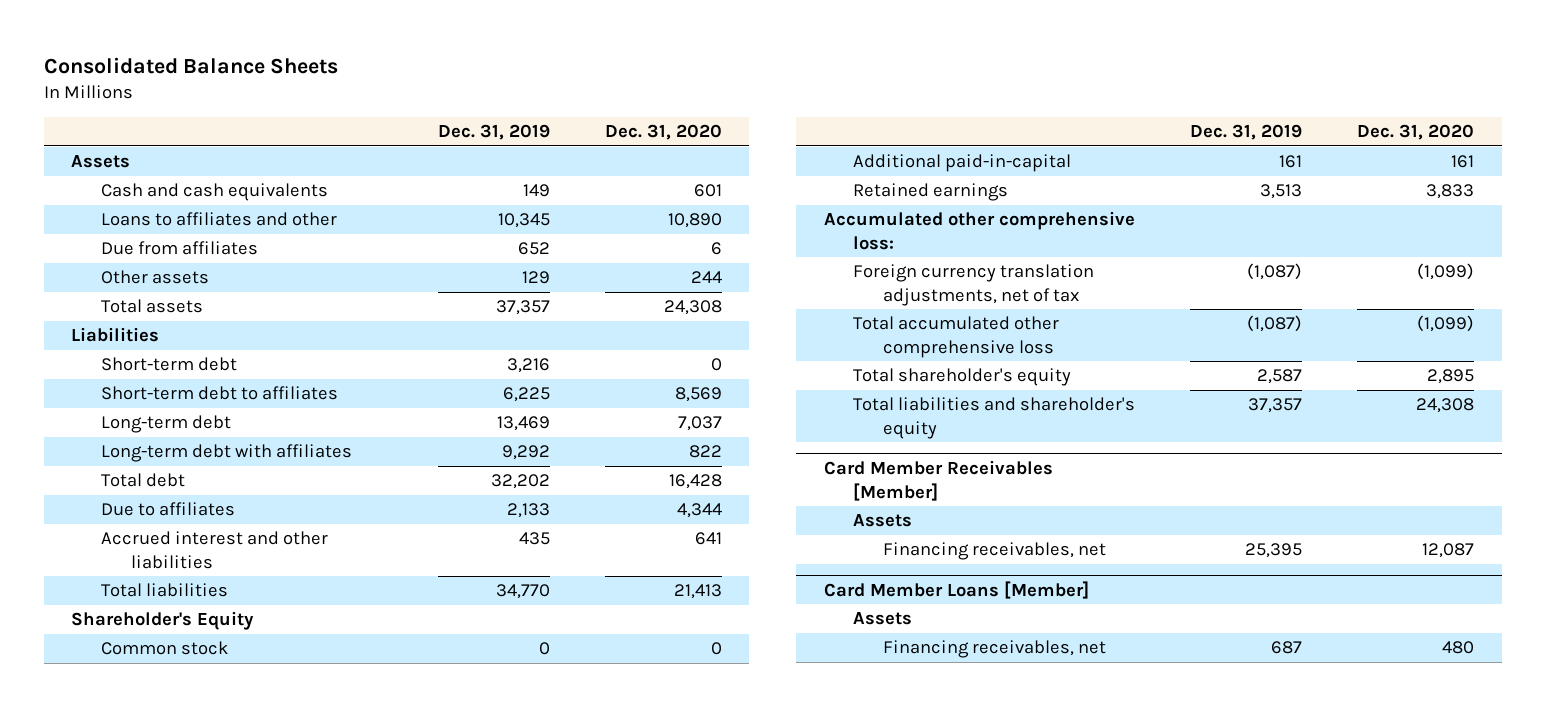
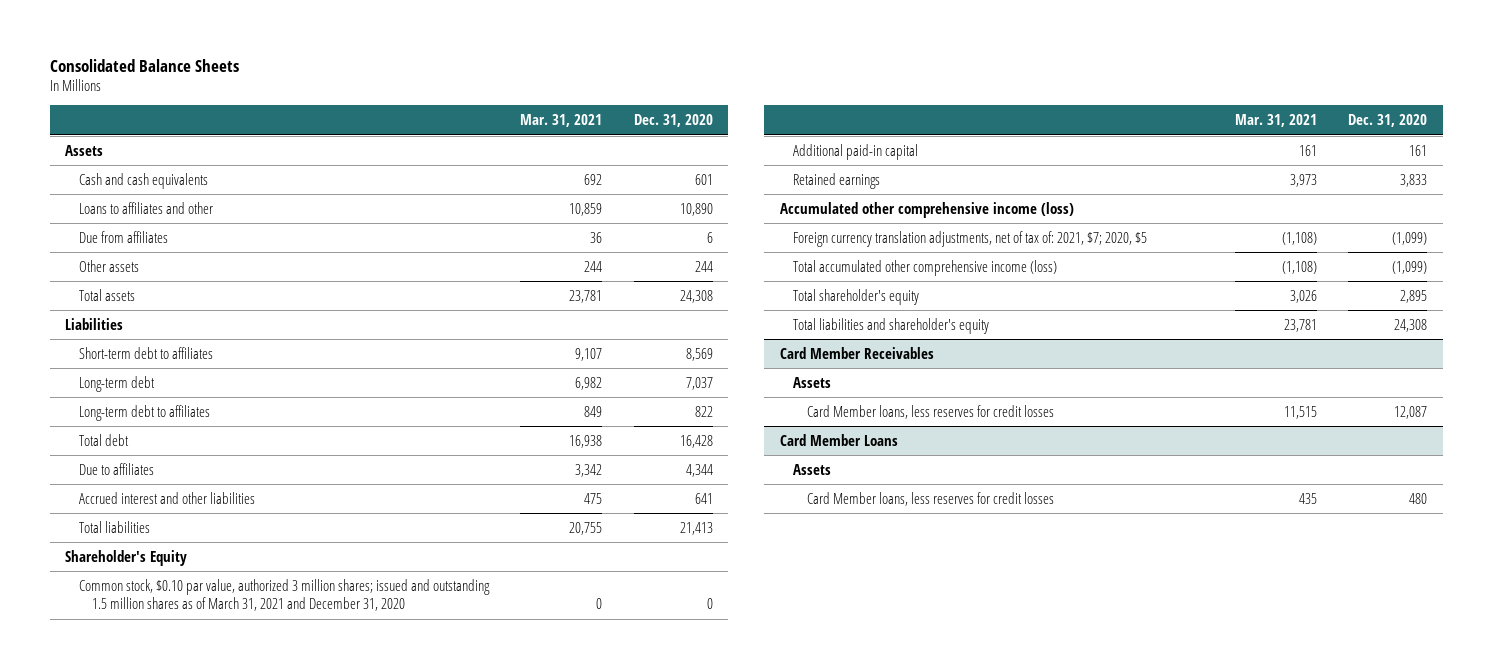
[437,124,550,141] Dec. 31, 2019 -> none
none -> [520,114,603,128] Mar. 31, 2021
[100,357,237,372] Short-term debt -> none
[100,444,352,463] Long-term debt with affiliates -> [78,404,210,421] Long-term debt to affiliates
[100,641,228,656] Common stock -> [78,578,490,611] Common stock, $0.10 par value, authorized 3 million shares; issued and outstanding 1.5 million shares as of March 31, 2021 and December 31, 2020
[853,154,1072,173] Additional paid-in-capital -> [793,143,919,160] Additional paid-in capital
[823,211,1135,250] Accumulated other comprehensive loss: -> [779,201,1074,218] Accumulated other comprehensive income (loss)
[853,264,1095,306] Foreign currency translation adjustments, net of tax -> [793,230,1148,247] Foreign currency translation adjustments, net of tax of: 2021, $7; 2020, $5
[853,316,1060,358] Total accumulated other comprehensive loss -> [793,259,1058,276] Total accumulated other comprehensive income (loss)
[823,460,1053,501] Card Member Receivables [Member] -> [779,346,934,359] Card Member Receivables
[882,542,1106,561] Financing receivables, net -> [806,404,1054,419] Card Member loans, less reserves for credit losses
[823,581,1089,600] Card Member Loans [Member] -> [779,433,898,446] Card Member Loans
[882,640,1106,659] Financing receivables, net -> [806,491,1054,506] Card Member loans, less reserves for credit losses

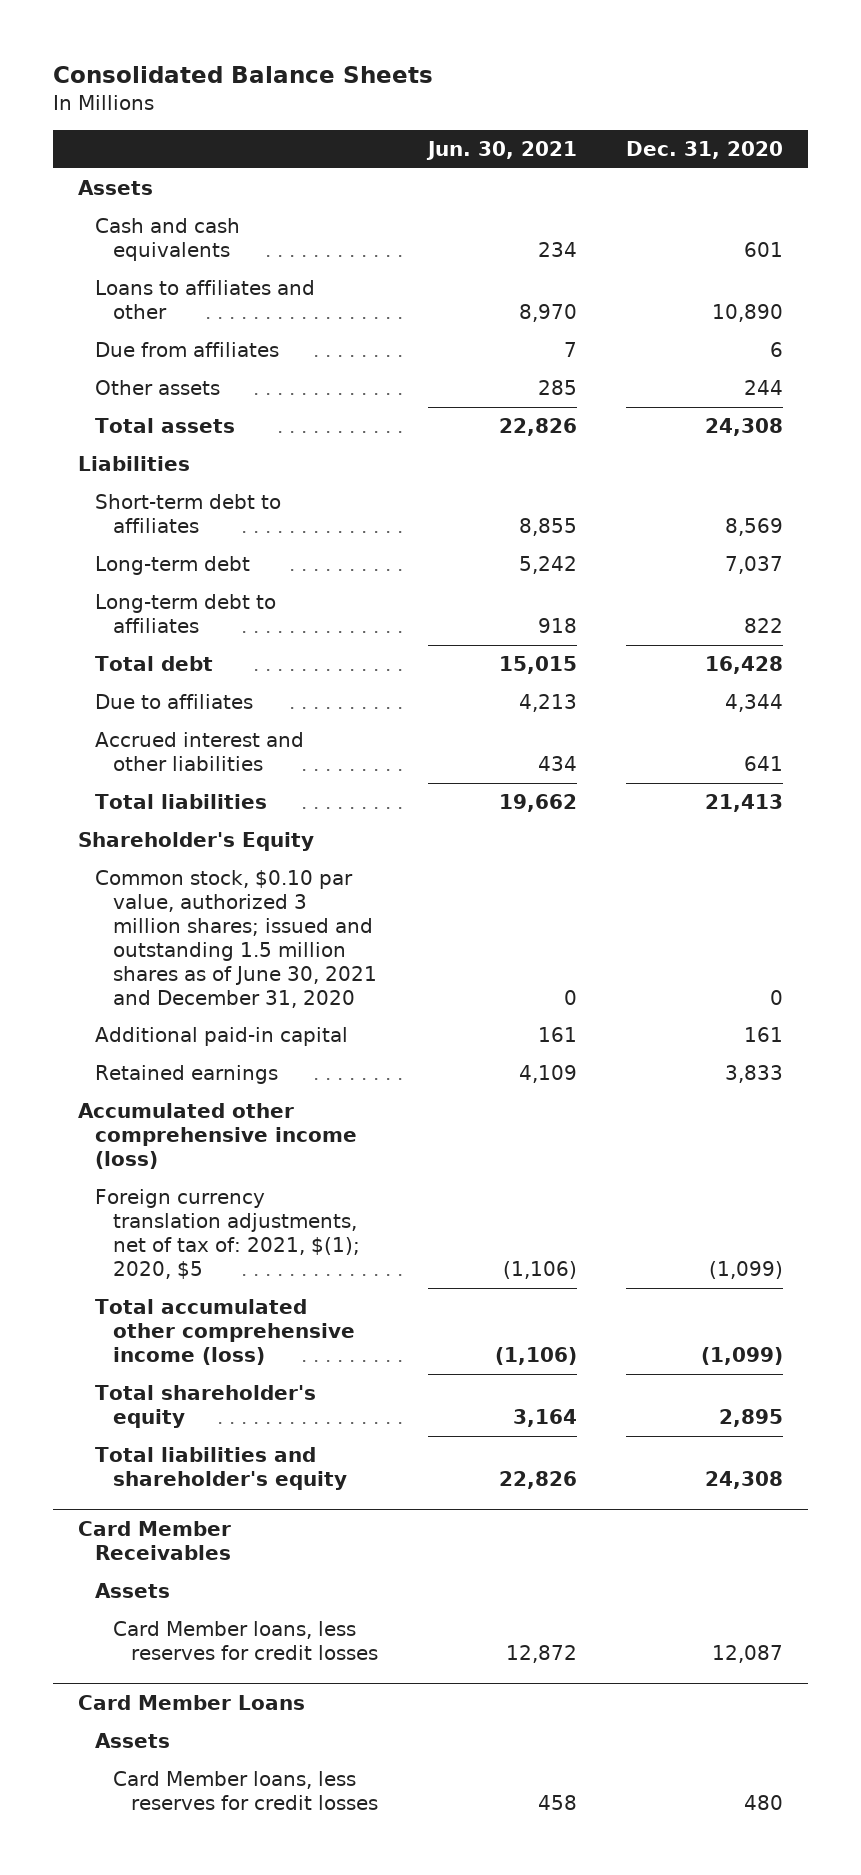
[520,114,603,128] Mar. 31, 2021 -> none
none -> [425,140,577,160] Jun. 30, 2021
[78,578,490,611] Common stock, $0.10 par value, authorized 3 million shares; issued and outstanding 1.5 million shares as of March 31, 2021 and December 31, 2020 -> [95,870,378,1008] Common stock, $0.10 par value, authorized 3 million shares; issued and outstanding 1.5 million shares as of June 30, 2021 and December 31, 2020
[793,230,1148,247] Foreign currency translation adjustments, net of tax of: 2021, $7; 2020, $5 -> [95,1189,361,1279] Foreign currency translation adjustments, net of tax of: 2021, $(1); 2020, $5

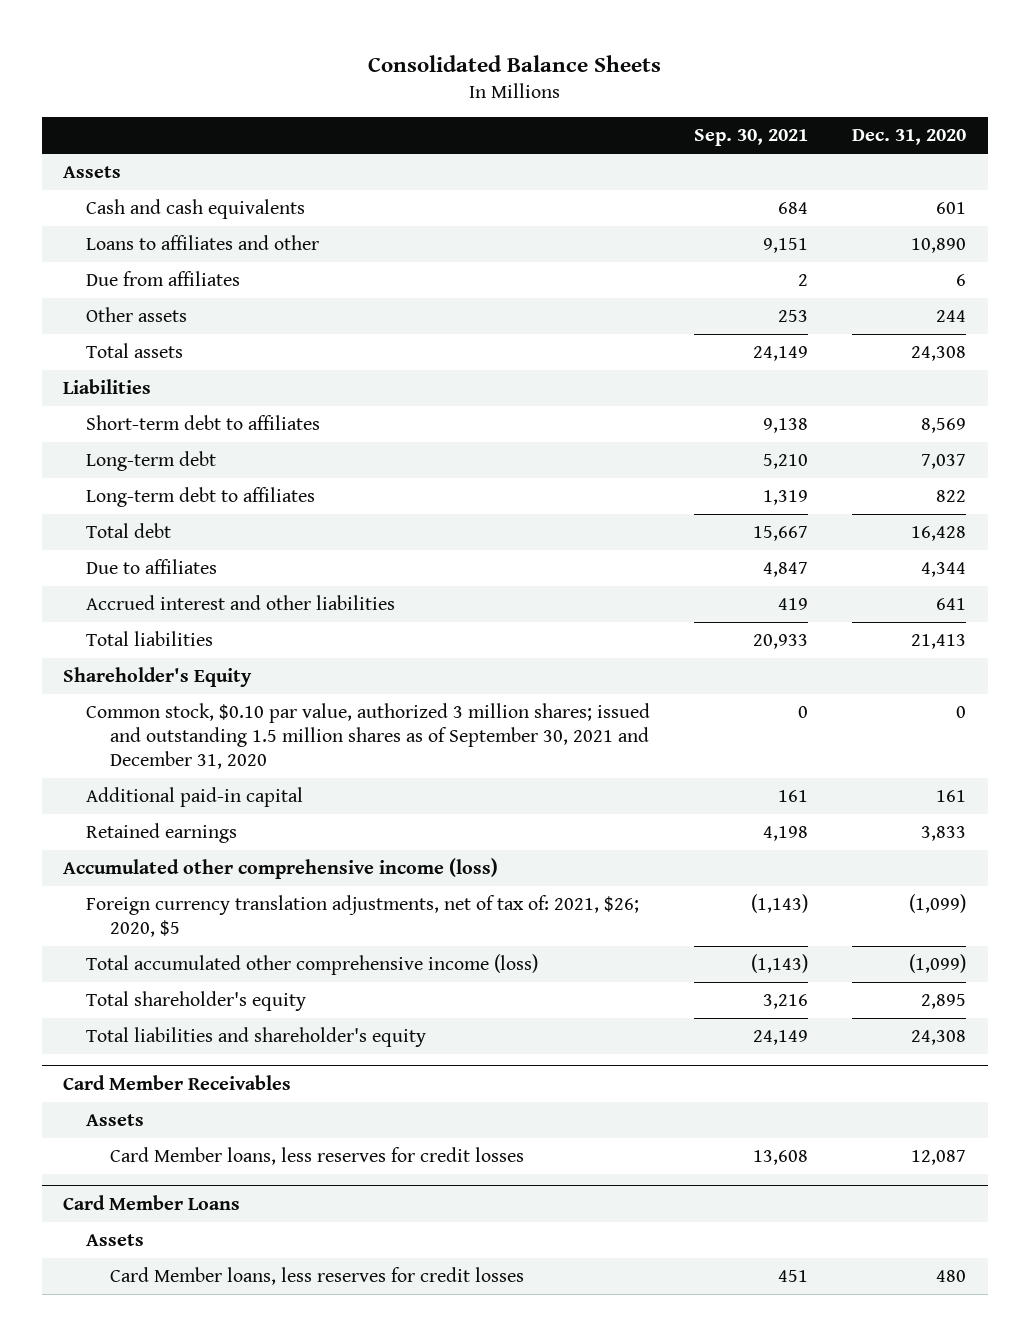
[425,140,577,160] Jun. 30, 2021 -> none
none -> [694,129,809,147] Sep. 30, 2021
[95,870,378,1008] Common stock, $0.10 par value, authorized 3 million shares; issued and outstanding 1.5 million shares as of June 30, 2021 and December 31, 2020 -> [86,703,651,769] Common stock, $0.10 par value, authorized 3 million shares; issued and outstanding 1.5 million shares as of September 30, 2021 and December 31, 2020
[95,1189,361,1279] Foreign currency translation adjustments, net of tax of: 2021, $(1); 2020, $5 -> [86,895,640,937] Foreign currency translation adjustments, net of tax of: 2021, $26; 2020, $5

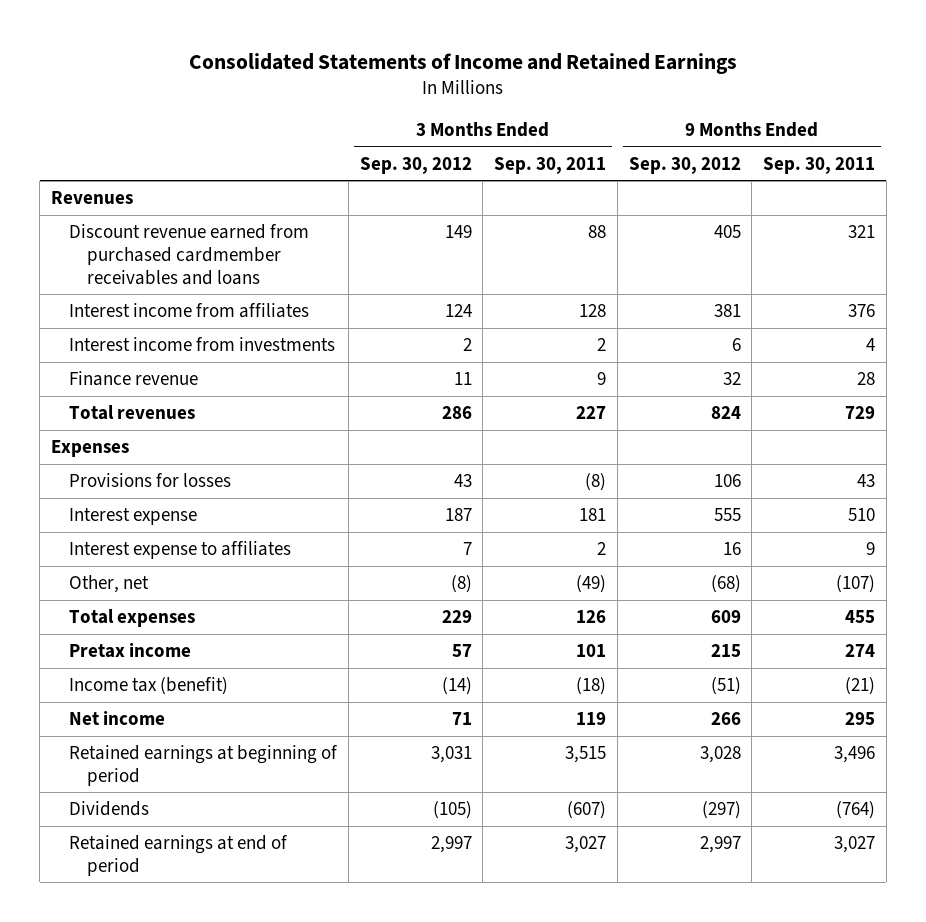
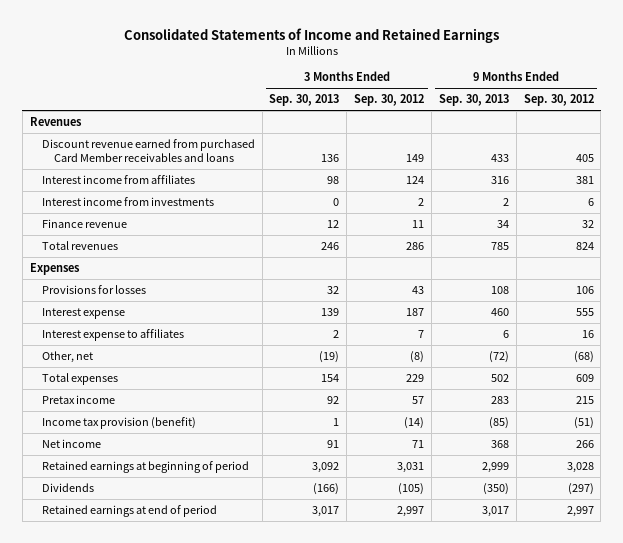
[494,156,607,174] Sep. 30, 2011 -> none
[763,156,876,174] Sep. 30, 2011 -> none
none -> [269,94,340,107] Sep. 30, 2013
none -> [438,94,509,107] Sep. 30, 2013
[69,224,310,285] Discount revenue earned from purchased cardmember receivables and loans -> [41,139,255,162] Discount revenue earned from purchased Card Member receivables and loans
[69,677,229,696] Income tax (benefit) -> [41,417,196,430] Income tax provision (benefit)

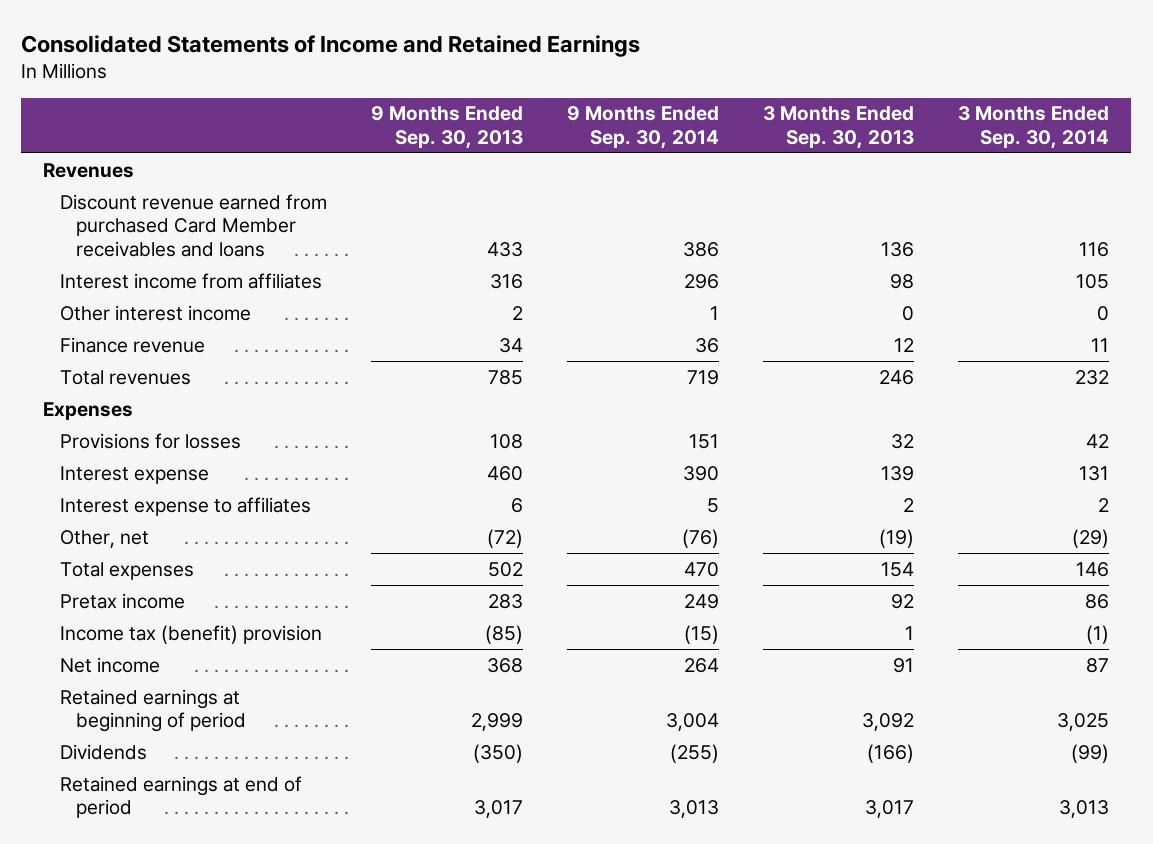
[354,94,425,107] Sep. 30, 2012 -> none
[523,94,594,107] Sep. 30, 2012 -> none
none -> [566,106,719,149] 9 Months Ended Sep. 30, 2014
none -> [958,106,1110,149] 3 Months Ended Sep. 30, 2014
[41,197,214,207] Interest income from investments -> none
none -> [59,304,251,321] Other interest income
[41,417,196,430] Income tax provision (benefit) -> [59,624,322,644] Income tax (benefit) provision

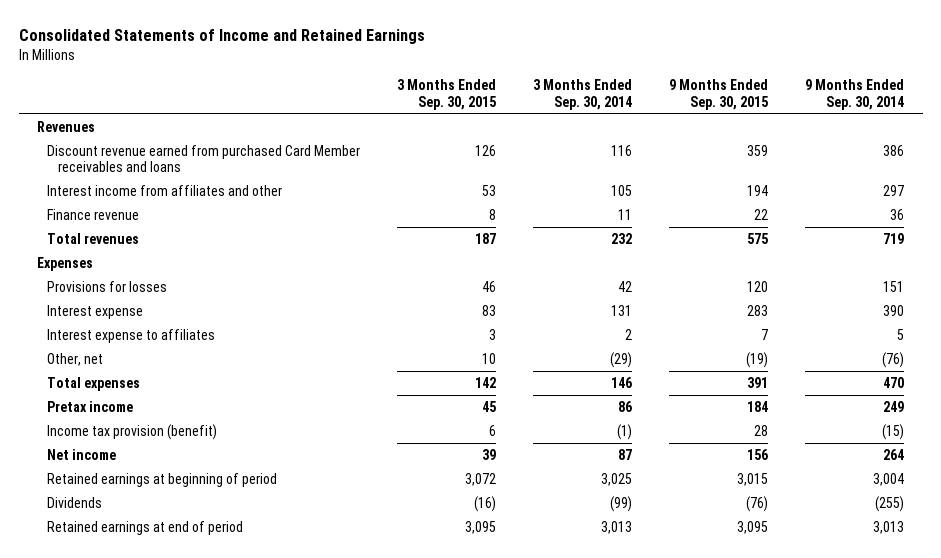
[370,106,523,149] 9 Months Ended Sep. 30, 2013 -> none
[763,106,915,149] 3 Months Ended Sep. 30, 2013 -> none
none -> [397,79,497,110] 3 Months Ended Sep. 30, 2015
none -> [669,79,769,110] 9 Months Ended Sep. 30, 2015
[59,304,251,321] Other interest income -> none
[59,272,322,289] Interest income from affiliates -> [47,184,283,196] Interest income from affiliates and other
[683,273,719,289] 296 -> [883,184,905,196] 297
[59,624,322,644] Income tax (benefit) provision -> [47,423,218,440] Income tax provision (benefit)

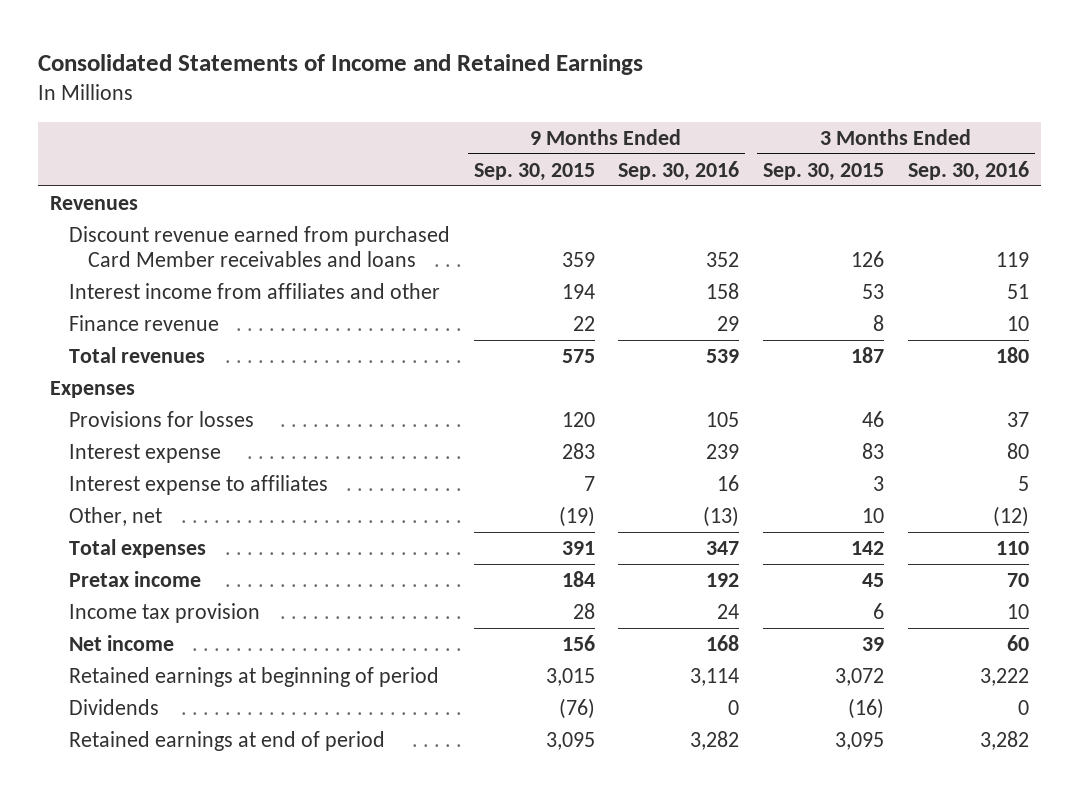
[533,79,633,110] 3 Months Ended Sep. 30, 2014 -> none
[805,79,905,110] 9 Months Ended Sep. 30, 2014 -> none
none -> [618,160,740,181] Sep. 30, 2016
none -> [907,160,1029,181] Sep. 30, 2016
[47,423,218,440] Income tax provision (benefit) -> [68,603,260,624] Income tax provision

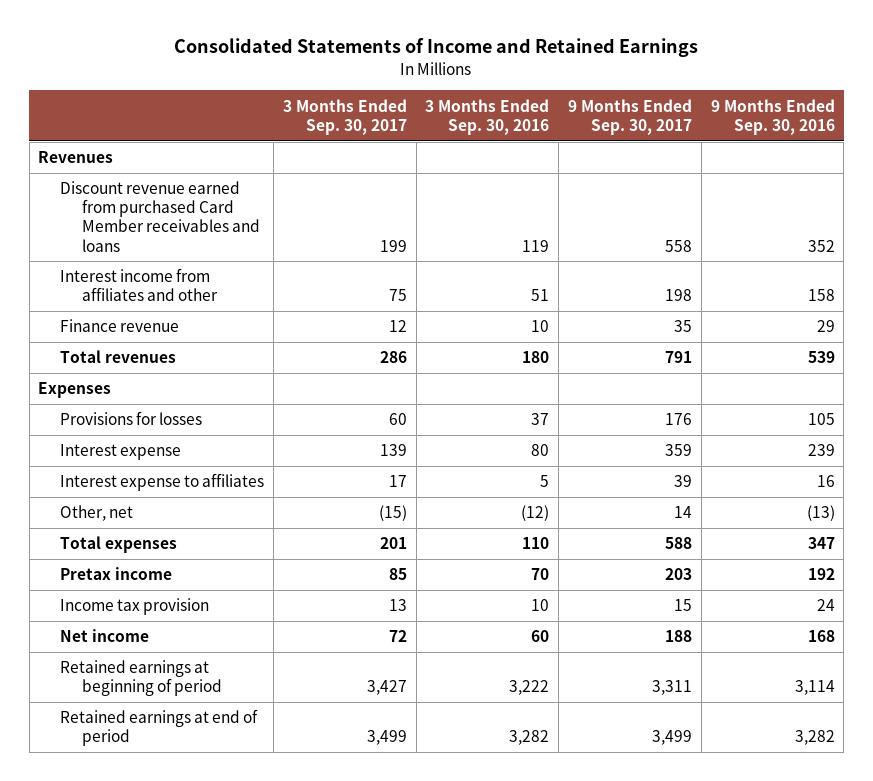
[473,162,595,181] Sep. 30, 2015 -> none
[763,162,885,181] Sep. 30, 2015 -> none
none -> [282,98,407,135] 3 Months Ended Sep. 30, 2017
none -> [567,98,692,135] 9 Months Ended Sep. 30, 2017
[68,699,159,716] Dividends -> none

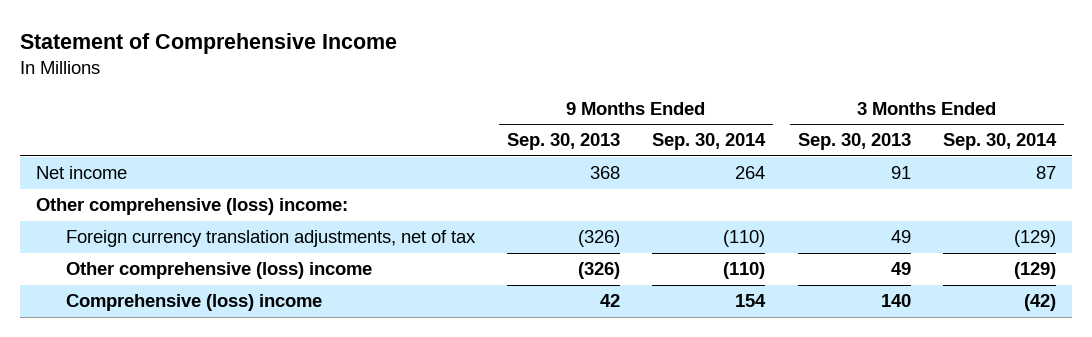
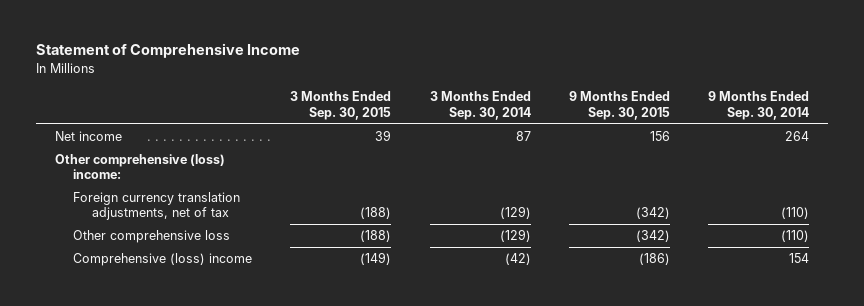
[507,133,621,151] Sep. 30, 2013 -> none
[797,133,911,151] Sep. 30, 2013 -> none
none -> [290,91,392,120] 3 Months Ended Sep. 30, 2015
none -> [568,91,670,120] 9 Months Ended Sep. 30, 2015
[65,262,372,280] Other comprehensive (loss) income -> [73,230,231,244] Other comprehensive loss

